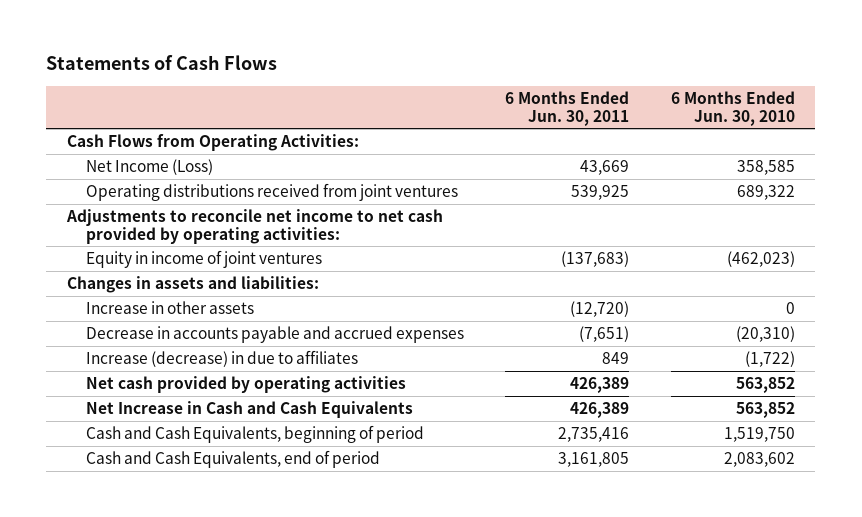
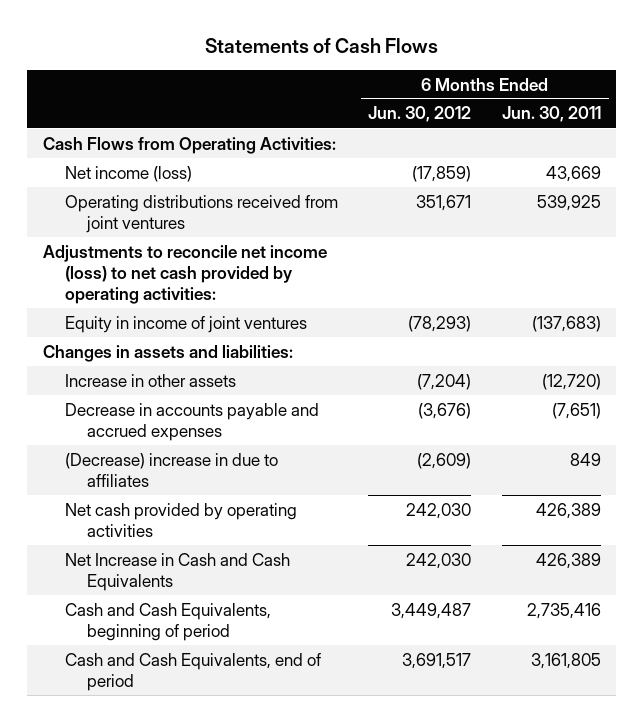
[670,90,795,126] 6 Months Ended Jun. 30, 2010 -> none
none -> [368,106,472,123] Jun. 30, 2012
[86,158,214,175] Net Income (Loss) -> [64,165,192,182] Net income (loss)
[65,208,443,244] Adjustments to reconcile net income to net cash provided by operating activities: -> [42,244,327,304] Adjustments to reconcile net income (loss) to net cash provided by operating activities:
[86,349,359,367] Increase (decrease) in due to affiliates -> [64,452,278,487] (Decrease) increase in due to affiliates

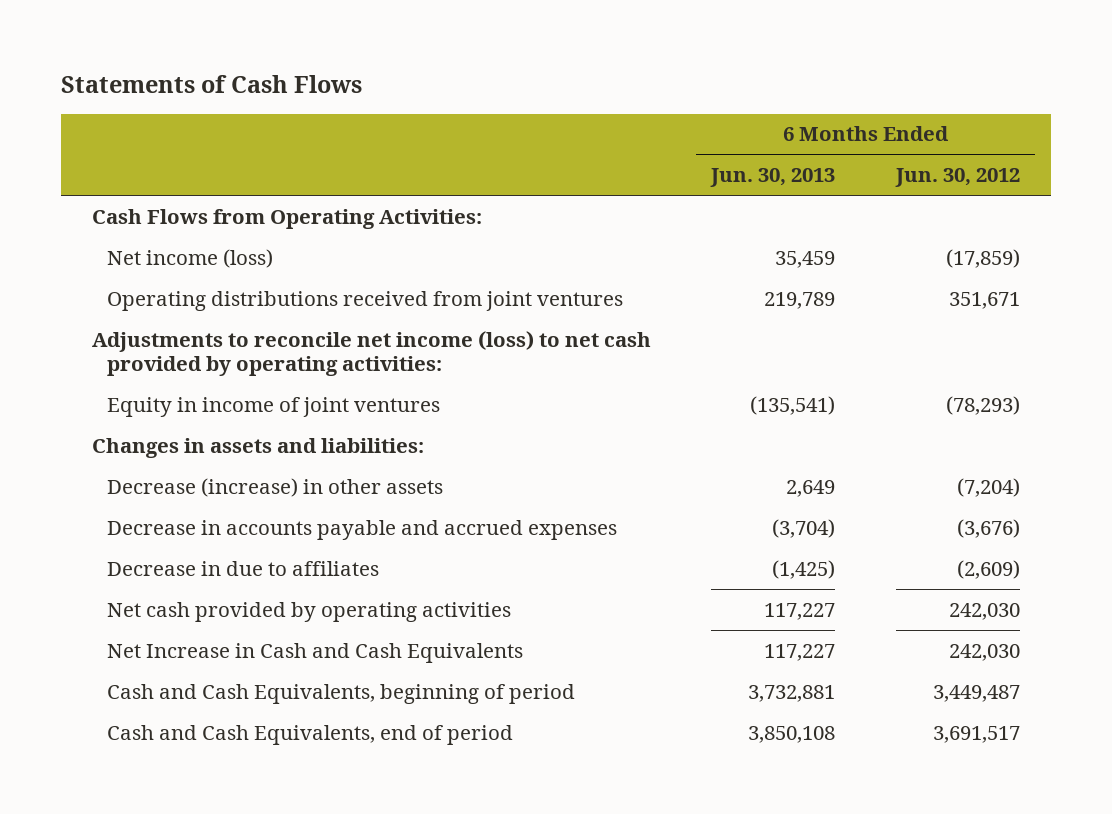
[502,106,602,123] Jun. 30, 2011 -> none
none -> [710,168,836,188] Jun. 30, 2013
[64,373,236,387] Increase in other assets -> [106,477,443,497] Decrease (increase) in other assets
[64,452,278,487] (Decrease) increase in due to affiliates -> [106,560,379,576] Decrease in due to affiliates

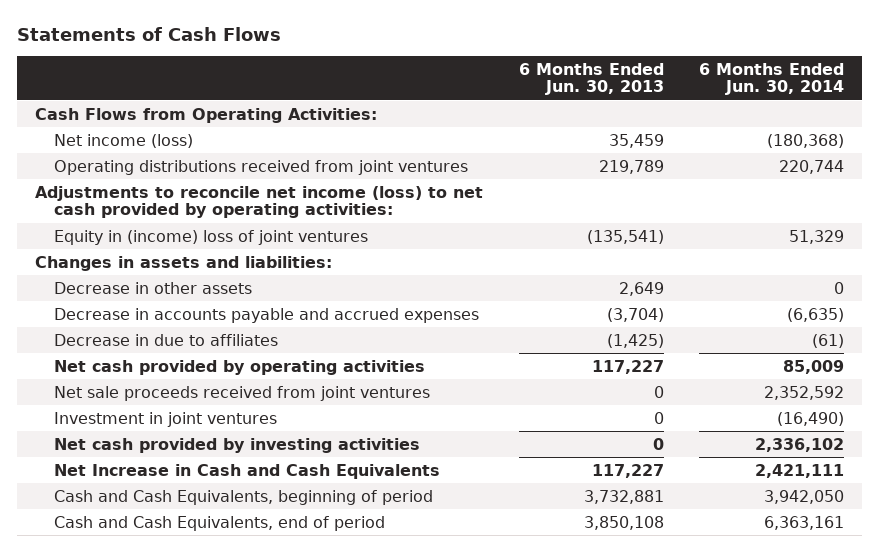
[895,168,1021,188] Jun. 30, 2012 -> none
none -> [699,62,845,96] 6 Months Ended Jun. 30, 2014
[106,396,440,417] Equity in income of joint ventures -> [54,229,369,245] Equity in (income) loss of joint ventures
[106,477,443,497] Decrease (increase) in other assets -> [54,281,253,294] Decrease in other assets
none -> [54,385,431,401] Net sale proceeds received from joint ventures
none -> [54,411,278,427] Investment in joint ventures
none -> [54,437,421,453] Net cash provided by investing activities

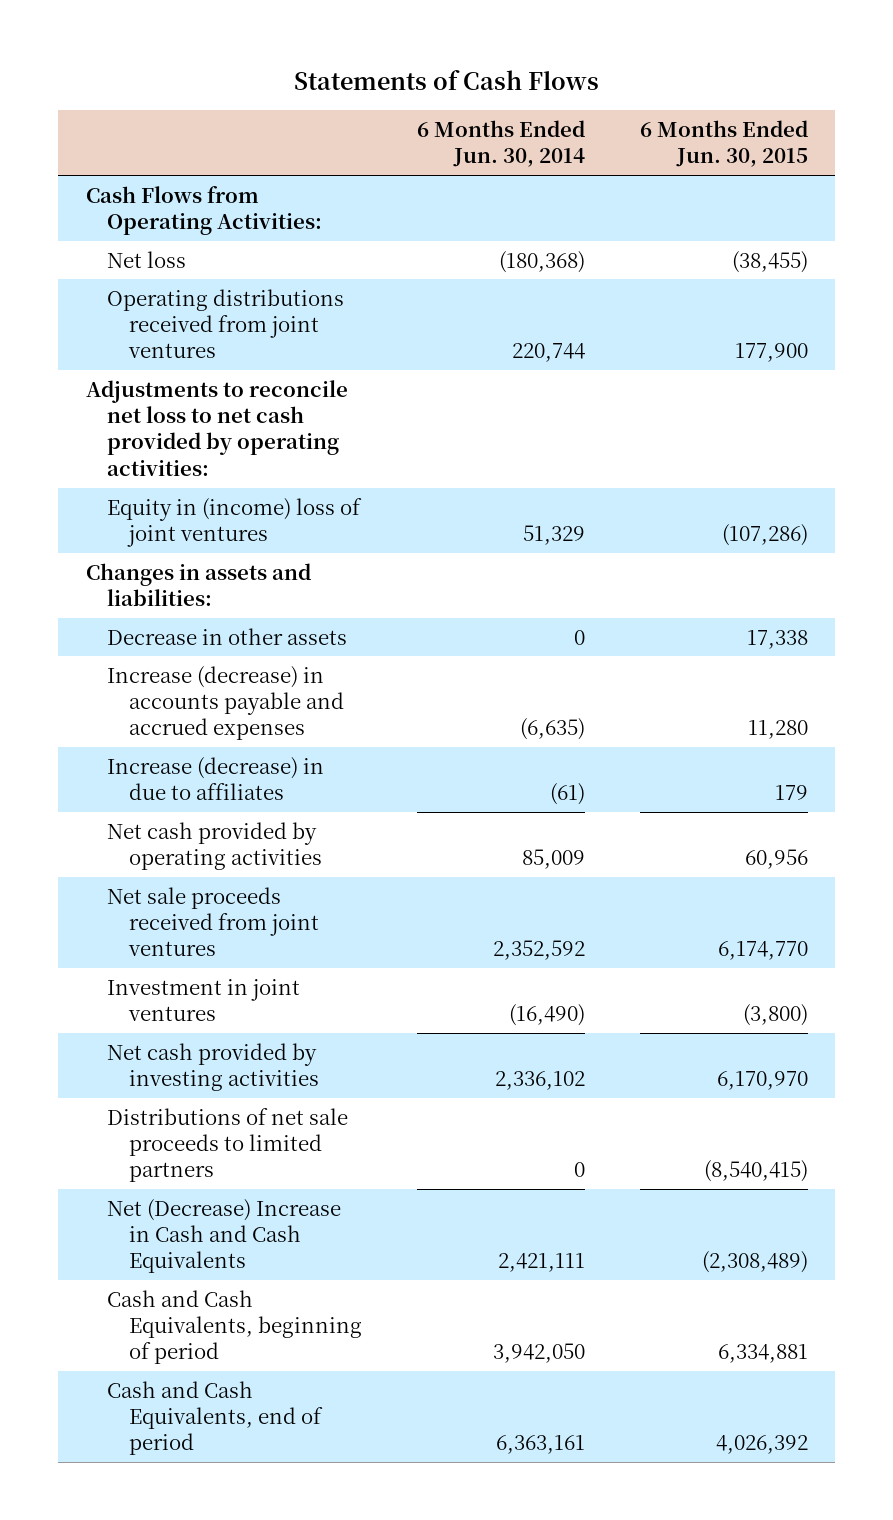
[518,62,664,96] 6 Months Ended Jun. 30, 2013 -> none
none -> [639,120,808,168] 6 Months Ended Jun. 30, 2015
[54,133,194,148] Net income (loss) -> [107,250,187,268] Net loss
[34,185,483,219] Adjustments to reconcile net income (loss) to net cash provided by operating activities: -> [85,379,348,476] Adjustments to reconcile net loss to net cash provided by operating activities:
[54,307,480,323] Decrease in accounts payable and accrued expenses -> [107,665,344,741] Increase (decrease) in accounts payable and accrued expenses
[54,333,279,346] Decrease in due to affiliates -> [107,756,325,801] Increase (decrease) in due to affiliates
none -> [107,1107,349,1183] Distributions of net sale proceeds to limited partners
[54,463,441,479] Net Increase in Cash and Cash Equivalents -> [107,1198,342,1274] Net (Decrease) Increase in Cash and Cash Equivalents

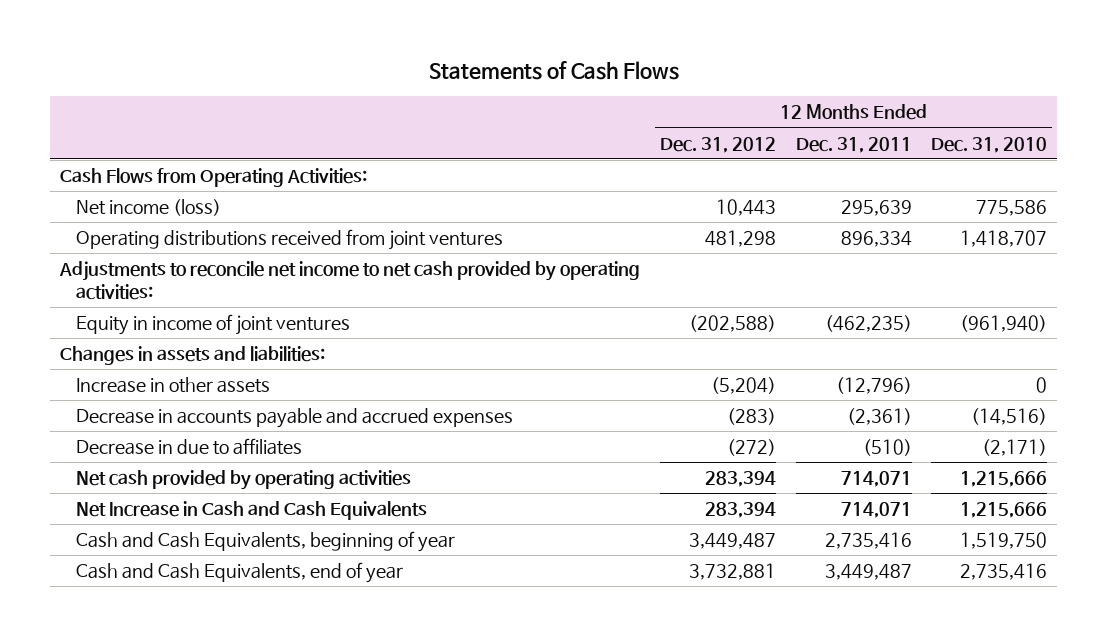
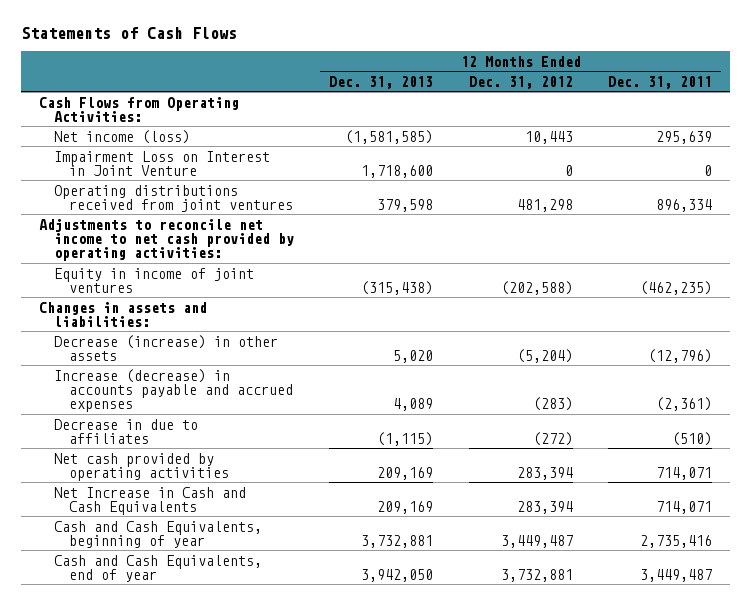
[931,136,1048,153] Dec. 31, 2010 -> none
none -> [329,75,434,89] Dec. 31, 2013
none -> [53,150,270,176] Impairment Loss on Interest in Joint Venture
[76,377,271,394] Increase in other assets -> [53,334,278,361] Decrease (increase) in other assets
[76,408,514,429] Decrease in accounts payable and accrued expenses -> [53,368,293,413] Increase (decrease) in accounts payable and accrued expenses

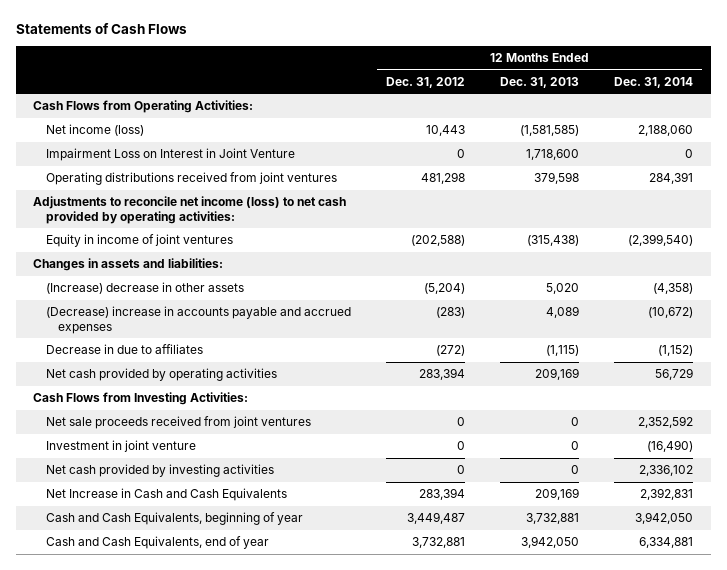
[607,75,712,89] Dec. 31, 2011 -> none
none -> [614,76,694,88] Dec. 31, 2014
[38,218,294,262] Adjustments to reconcile net income to net cash provided by operating activities: -> [33,196,347,224] Adjustments to reconcile net income (loss) to net cash provided by operating activities:
[53,334,278,361] Decrease (increase) in other assets -> [45,282,244,295] (Increase) decrease in other assets
[53,368,293,413] Increase (decrease) in accounts payable and accrued expenses -> [45,306,351,334] (Decrease) increase in accounts payable and accrued expenses
none -> [33,392,249,406] Cash Flows from Investing Activities:
none -> [45,416,311,430] Net sale proceeds received from joint ventures
none -> [45,440,196,453] Investment in joint venture
none -> [45,464,274,478] Net cash provided by investing activities

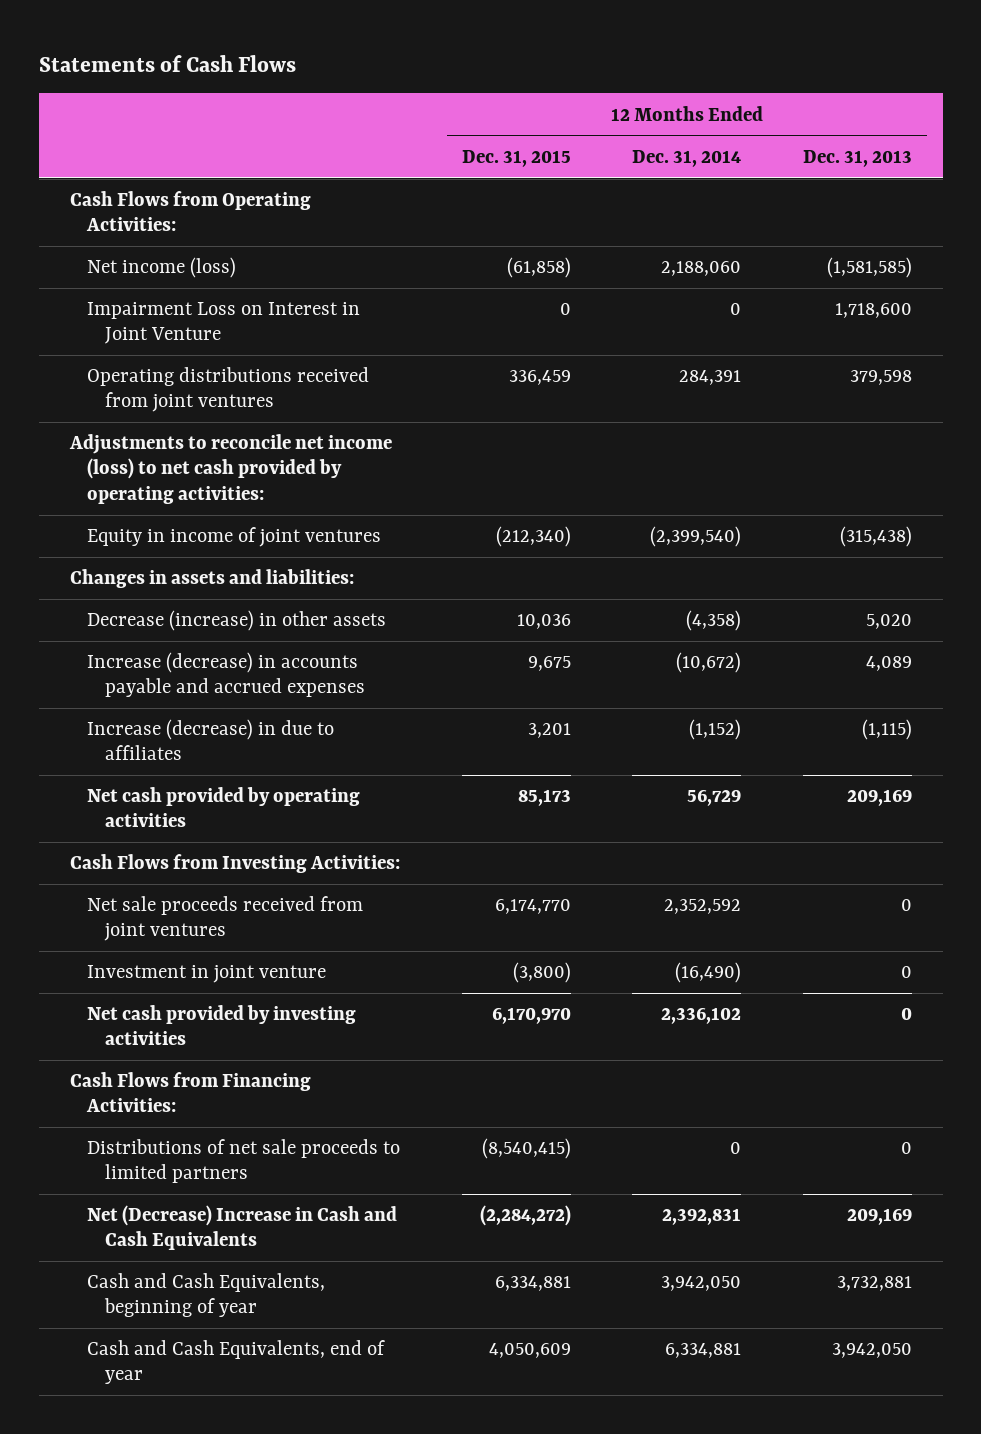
[385,76,465,88] Dec. 31, 2012 -> none
none -> [461,149,571,167] Dec. 31, 2015
[45,282,244,295] (Increase) decrease in other assets -> [87,610,387,632] Decrease (increase) in other assets
[45,306,351,334] (Decrease) increase in accounts payable and accrued expenses -> [87,652,366,698] Increase (decrease) in accounts payable and accrued expenses
[45,344,203,355] Decrease in due to affiliates -> [87,719,335,761] Increase (decrease) in due to affiliates
none -> [69,1072,311,1113] Cash Flows from Financing Activities:
none -> [87,1139,401,1184] Distributions of net sale proceeds to limited partners
[45,488,287,502] Net Increase in Cash and Cash Equivalents -> [87,1205,398,1251] Net (Decrease) Increase in Cash and Cash Equivalents

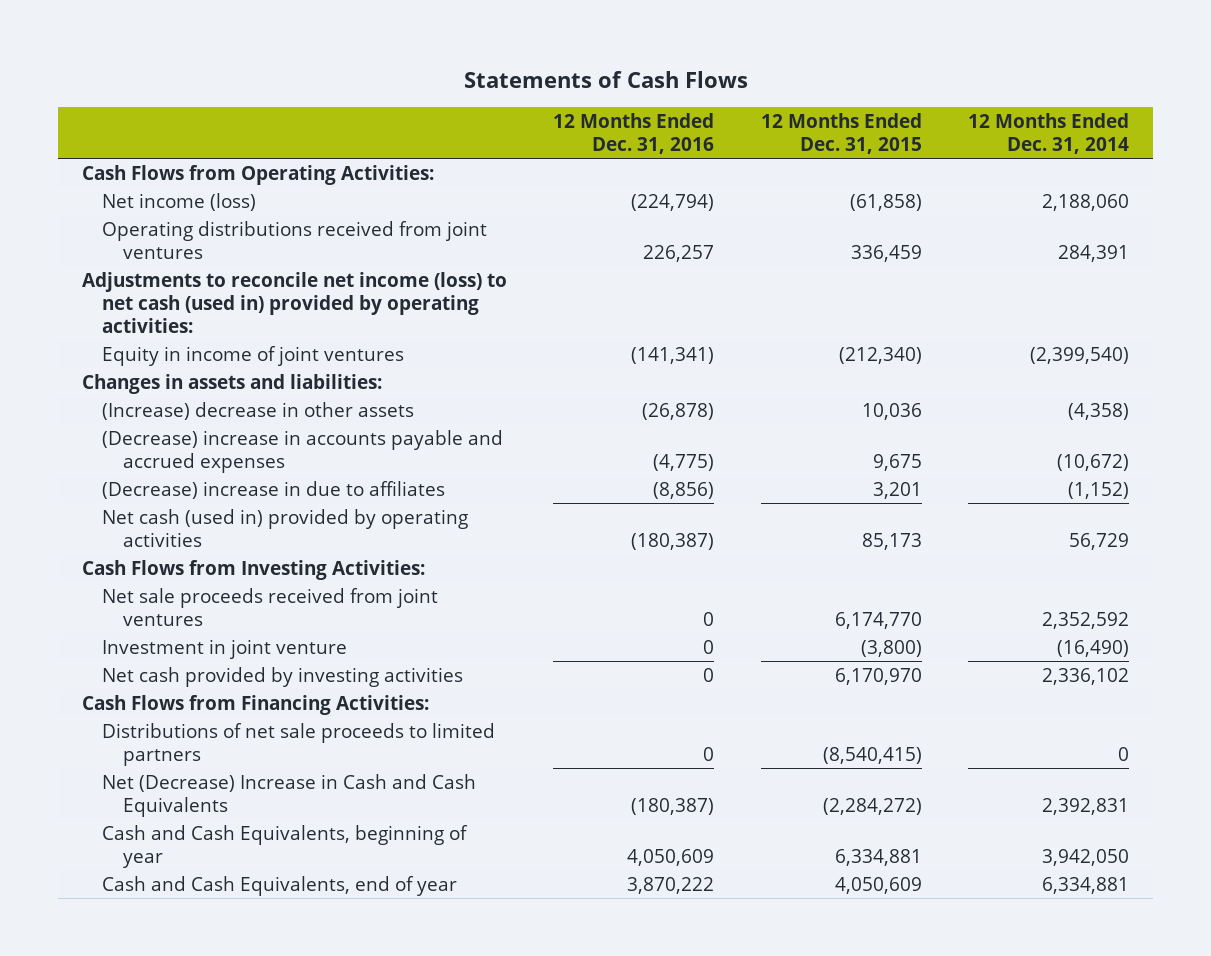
[802,149,912,167] Dec. 31, 2013 -> none
none -> [553,112,715,154] 12 Months Ended Dec. 31, 2016
[87,302,361,345] Impairment Loss on Interest in Joint Venture -> none
[68,434,392,504] Adjustments to reconcile net income (loss) to net cash provided by operating activities: -> [81,271,507,333] Adjustments to reconcile net income (loss) to net cash (used in) provided by operating activities:
[87,610,387,632] Decrease (increase) in other assets -> [102,401,415,420] (Increase) decrease in other assets
[87,652,366,698] Increase (decrease) in accounts payable and accrued expenses -> [102,429,504,473] (Decrease) increase in accounts payable and accrued expenses
[87,719,335,761] Increase (decrease) in due to affiliates -> [102,480,446,499] (Decrease) increase in due to affiliates
[87,787,361,828] Net cash provided by operating activities -> [102,508,469,547] Net cash (used in) provided by operating activities

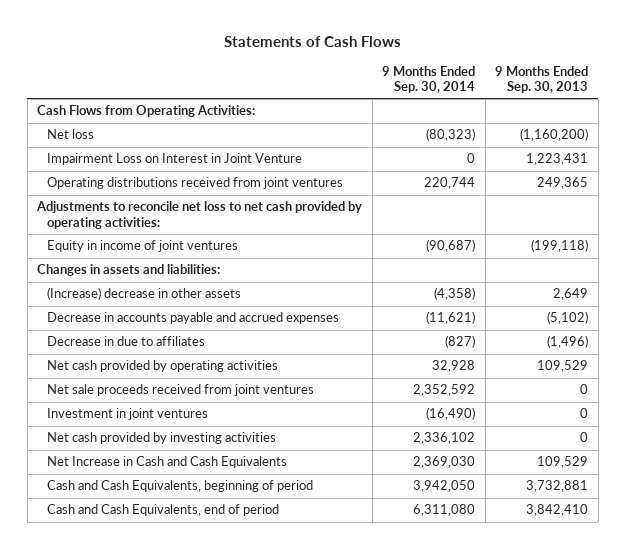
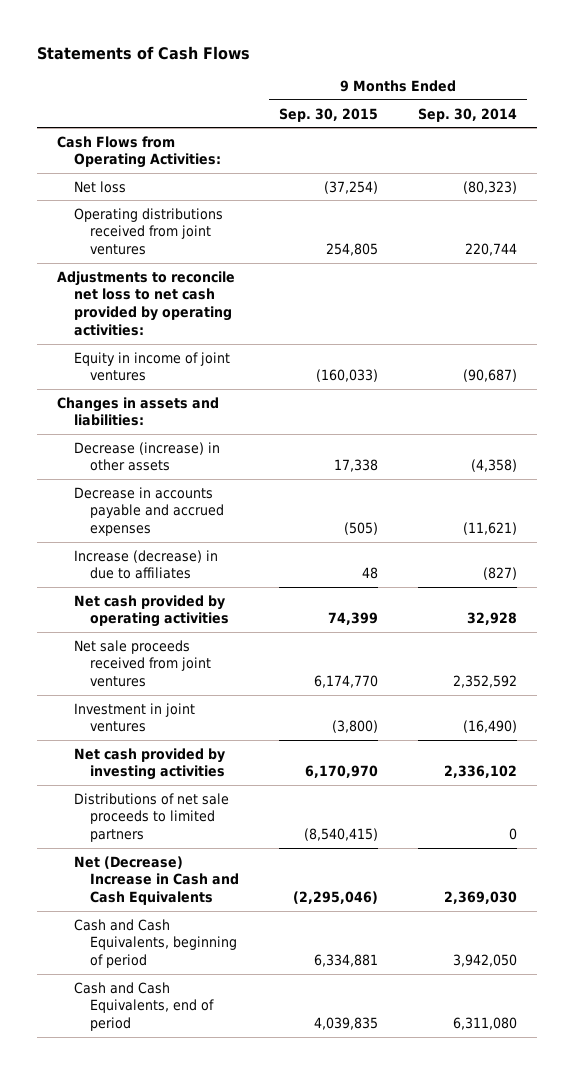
[495,65,589,93] 9 Months Ended Sep. 30, 2013 -> none
none -> [278,107,378,122] Sep. 30, 2015
[46,153,302,166] Impairment Loss on Interest in Joint Venture -> none
[46,287,241,301] (Increase) decrease in other assets -> [73,441,220,472] Decrease (increase) in other assets
[46,336,205,347] Decrease in due to affiliates -> [73,549,218,580] Increase (decrease) in due to affiliates
none -> [73,792,229,843] Distributions of net sale proceeds to limited partners
[46,456,287,469] Net Increase in Cash and Cash Equivalents -> [73,855,239,906] Net (Decrease) Increase in Cash and Cash Equivalents

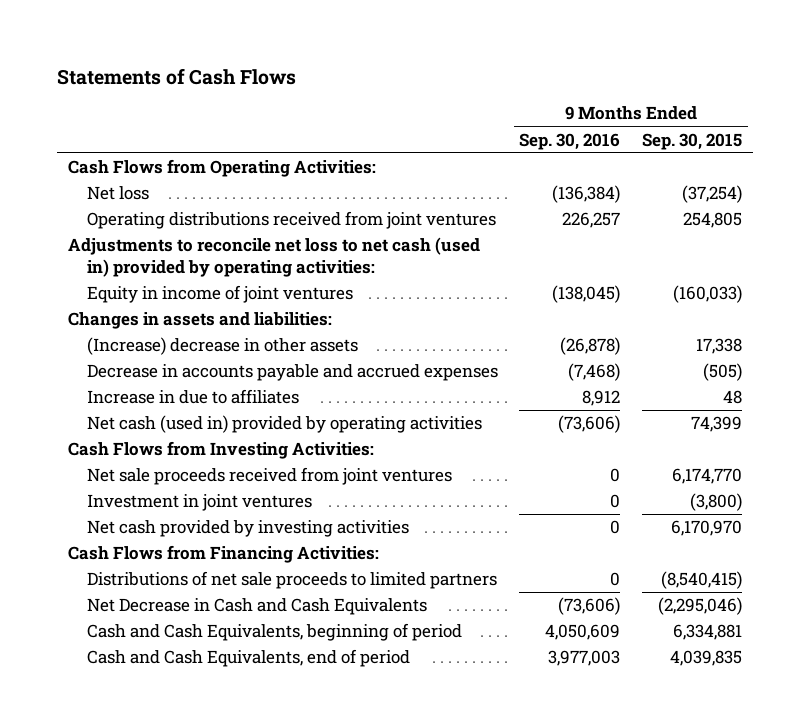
[418,107,518,122] Sep. 30, 2014 -> none
none -> [519,132,621,150] Sep. 30, 2016
[57,270,236,337] Adjustments to reconcile net loss to net cash provided by operating activities: -> [68,237,481,277] Adjustments to reconcile net loss to net cash (used in) provided by operating activities:
[73,441,220,472] Decrease (increase) in other assets -> [86,337,358,356] (Increase) decrease in other assets
[73,549,218,580] Increase (decrease) in due to affiliates -> [86,389,299,405] Increase in due to affiliates
[73,594,229,628] Net cash provided by operating activities -> [86,415,482,434] Net cash (used in) provided by operating activities
none -> [68,441,375,460] Cash Flows from Investing Activities:
none -> [68,545,380,564] Cash Flows from Financing Activities:
[73,855,239,906] Net (Decrease) Increase in Cash and Cash Equivalents -> [86,598,427,616] Net Decrease in Cash and Cash Equivalents

